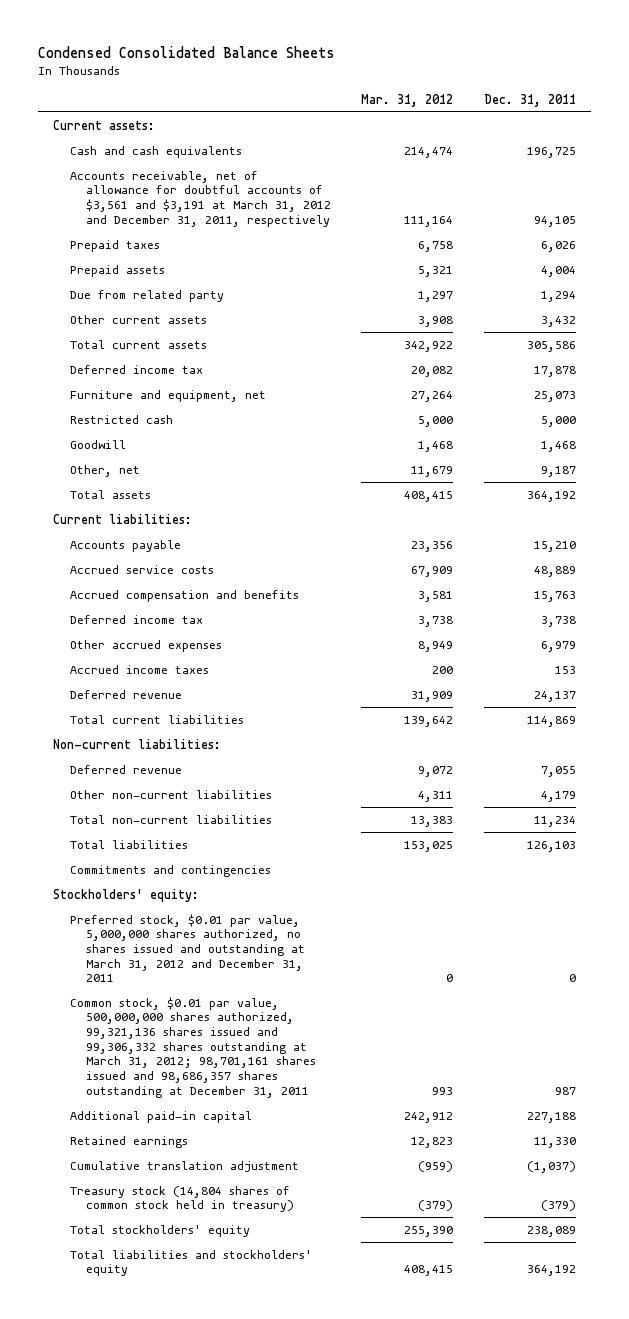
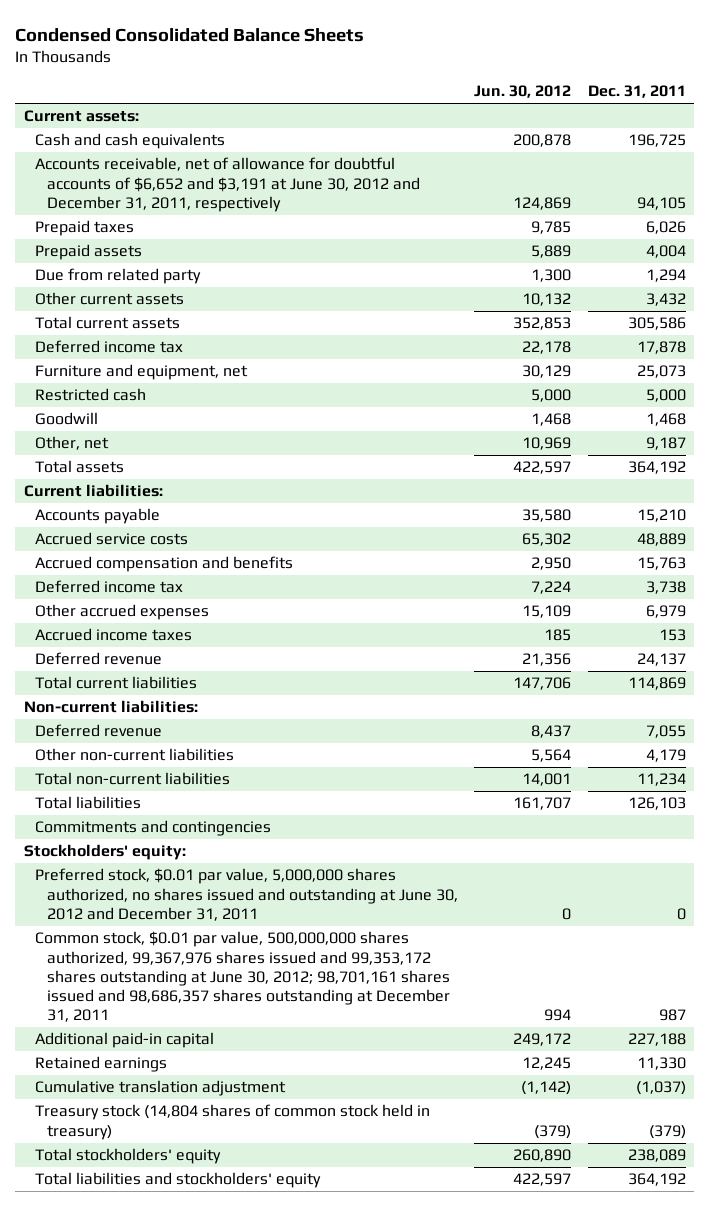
[361,93,454,107] Mar. 31, 2012 -> none
none -> [474,85,572,99] Jun. 30, 2012
[69,170,331,227] Accounts receivable, net of allowance for doubtful accounts of $3,561 and $3,191 at March 31, 2012 and December 31, 2011, respectively -> [35,157,420,212] Accounts receivable, net of allowance for doubtful accounts of $6,652 and $3,191 at June 30, 2012 and December 31, 2011, respectively
[69,913,305,983] Preferred stock, $0.01 par value, 5,000,000 shares authorized, no shares issued and outstanding at March 31, 2012 and December 31, 2011 -> [35,868,458,921] Preferred stock, $0.01 par value, 5,000,000 shares authorized, no shares issued and outstanding at June 30, 2012 and December 31, 2011
[69,996,316,1098] Common stock, $0.01 par value, 500,000,000 shares authorized, 99,321,136 shares issued and 99,306,332 shares outstanding at March 31, 2012; 98,701,161 shares issued and 98,686,357 shares outstanding at December 31, 2011 -> [35,931,450,1022] Common stock, $0.01 par value, 500,000,000 shares authorized, 99,367,976 shares issued and 99,353,172 shares outstanding at June 30, 2012; 98,701,161 shares issued and 98,686,357 shares outstanding at December 31, 2011

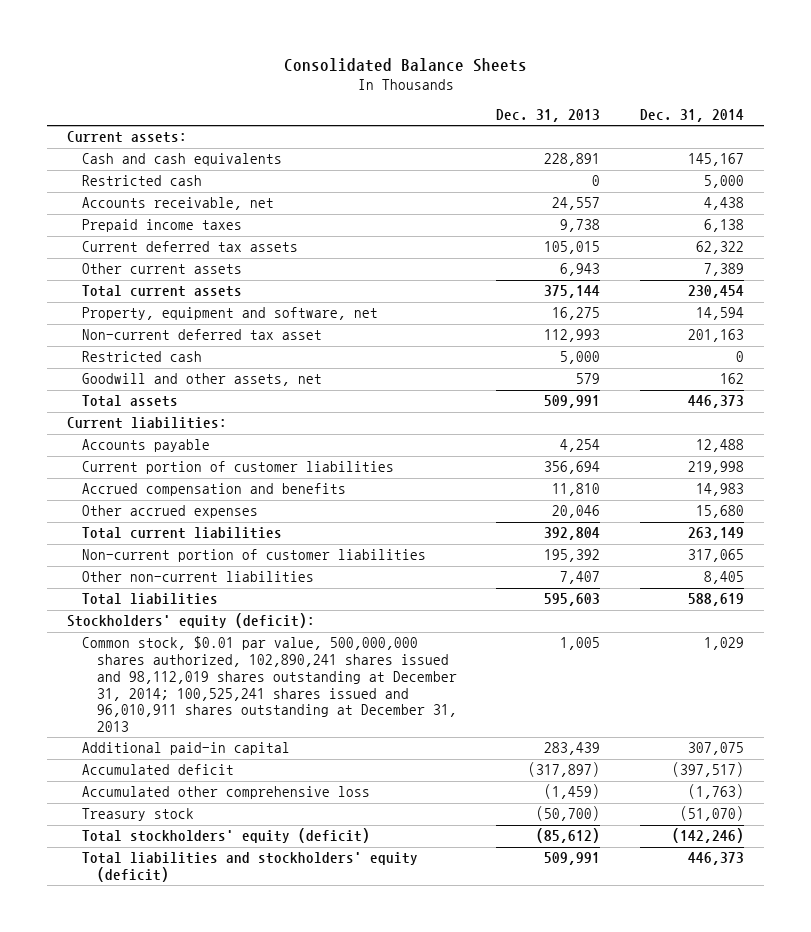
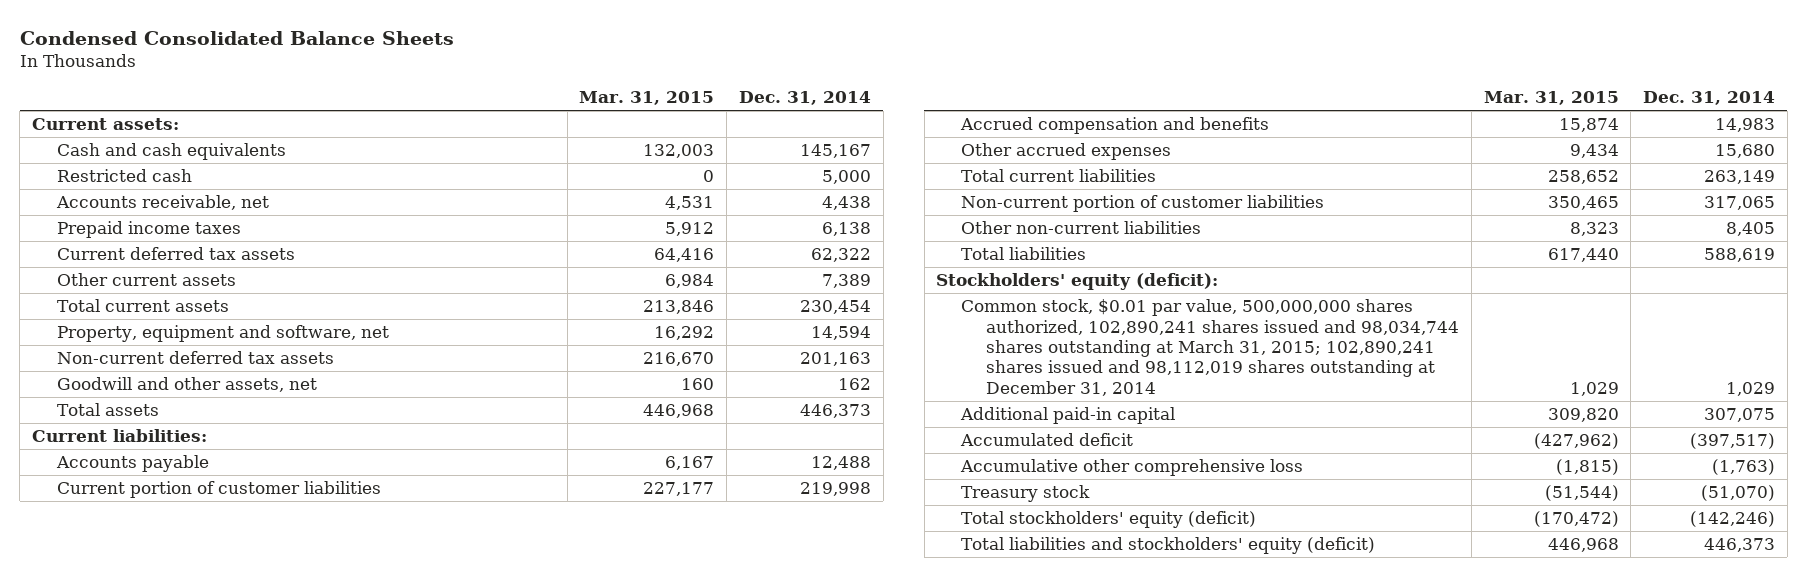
[283,57,527,72] Consolidated Balance Sheets -> [19,31,454,46] Condensed Consolidated Balance Sheets
[496,108,601,122] Dec. 31, 2013 -> none
none -> [579,90,715,105] Mar. 31, 2015
[81,351,202,363] Restricted cash -> none
[81,329,322,341] Non-current deferred tax asset -> [57,351,335,365] Non-current deferred tax assets
[81,636,457,733] Common stock, $0.01 par value, 500,000,000 shares authorized, 102,890,241 shares issued and 98,112,019 shares outstanding at December 31, 2014; 100,525,241 shares issued and 96,010,911 shares outstanding at December 31, 2013 -> [961,299,1460,396] Common stock, $0.01 par value, 500,000,000 shares authorized, 102,890,241 shares issued and 98,034,744 shares outstanding at March 31, 2015; 102,890,241 shares issued and 98,112,019 shares outstanding at December 31, 2014
[81,786,370,800] Accumulated other comprehensive loss -> [960,459,1304,477] Accumulative other comprehensive loss

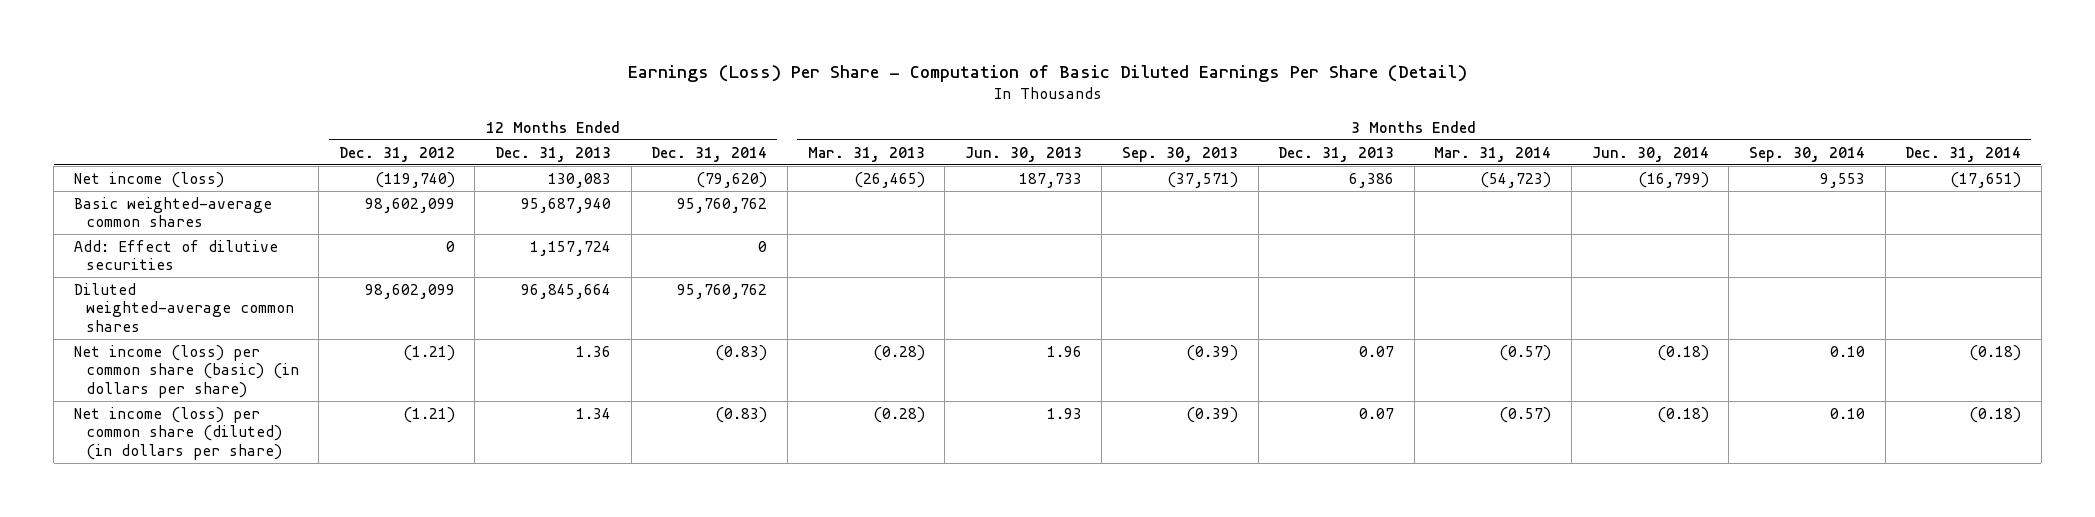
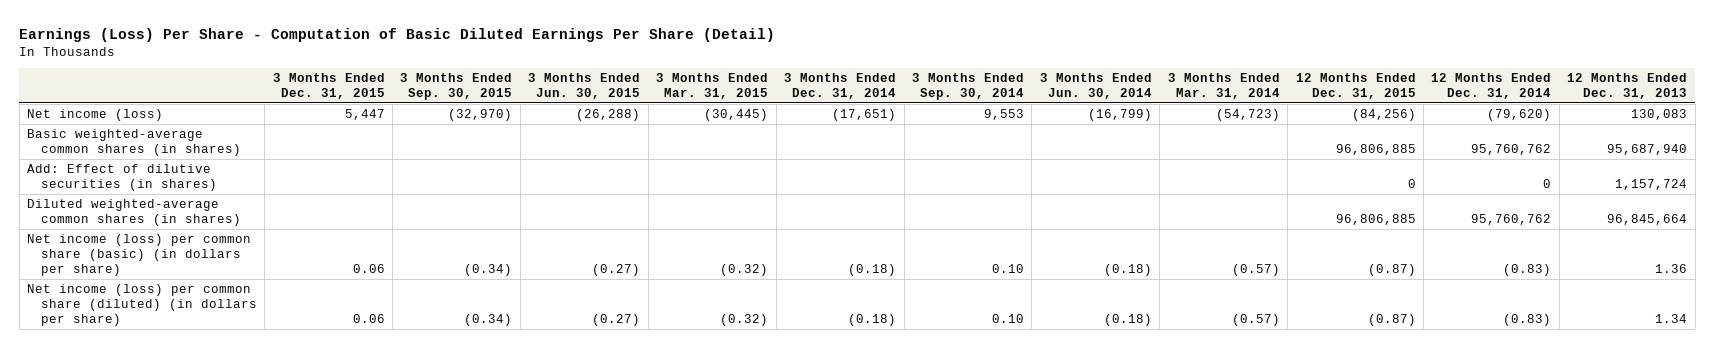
[338,146,455,162] Dec. 31, 2012 -> none
[807,146,925,162] Mar. 31, 2013 -> none
[964,146,1082,162] Jun. 30, 2013 -> none
[1122,146,1239,162] Sep. 30, 2013 -> none
[1278,146,1395,162] Dec. 31, 2013 -> none
none -> [272,73,385,100] 3 Months Ended Dec. 31, 2015
none -> [400,73,513,101] 3 Months Ended Sep. 30, 2015
none -> [528,73,641,100] 3 Months Ended Jun. 30, 2015
none -> [656,73,769,100] 3 Months Ended Mar. 31, 2015
none -> [1295,73,1416,100] 12 Months Ended Dec. 31, 2015
[73,196,272,228] Basic weighted-average common shares -> [26,128,241,157] Basic weighted-average common shares (in shares)
[73,239,278,271] Add: Effect of dilutive securities -> [26,163,217,192] Add: Effect of dilutive securities (in shares)
[73,282,294,332] Diluted weighted-average common shares -> [26,198,241,227] Diluted weighted-average common shares (in shares)

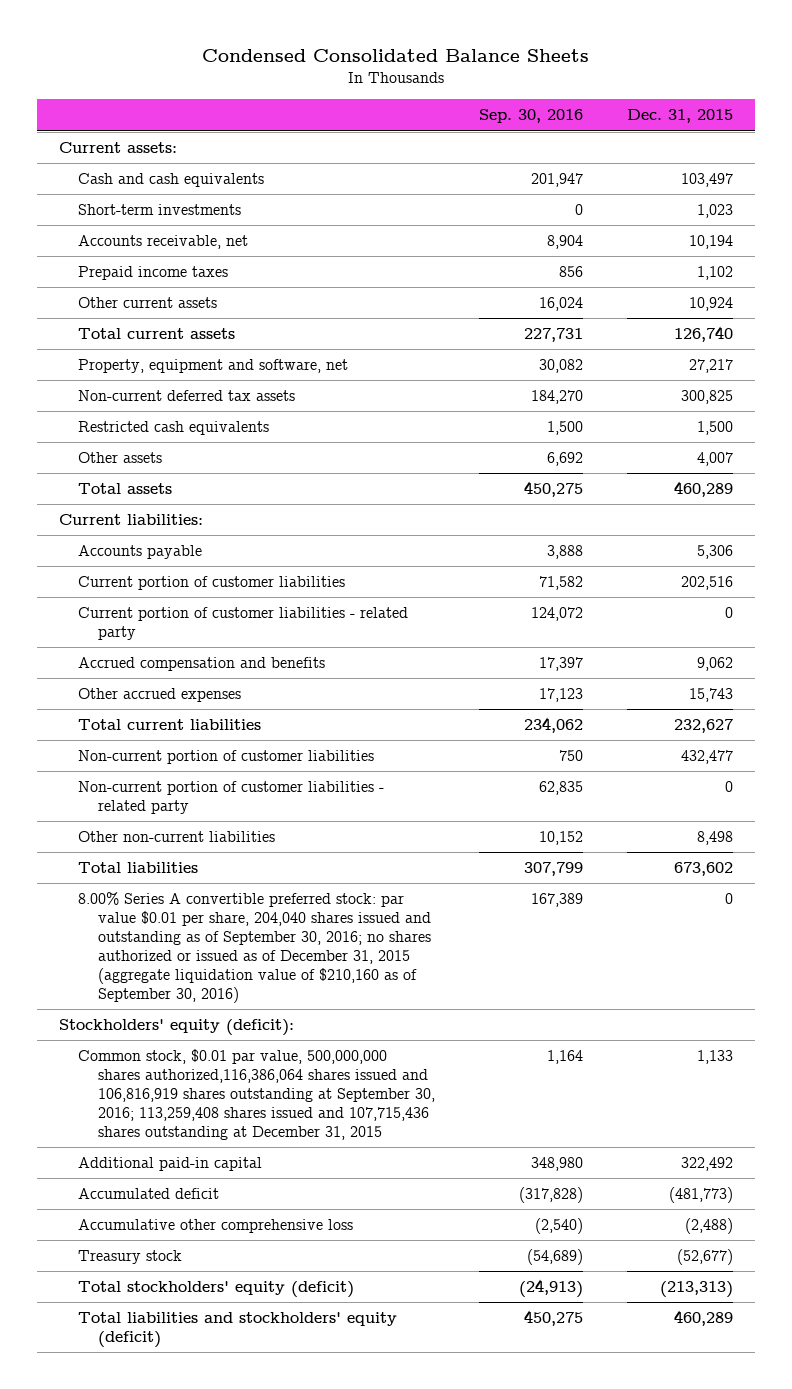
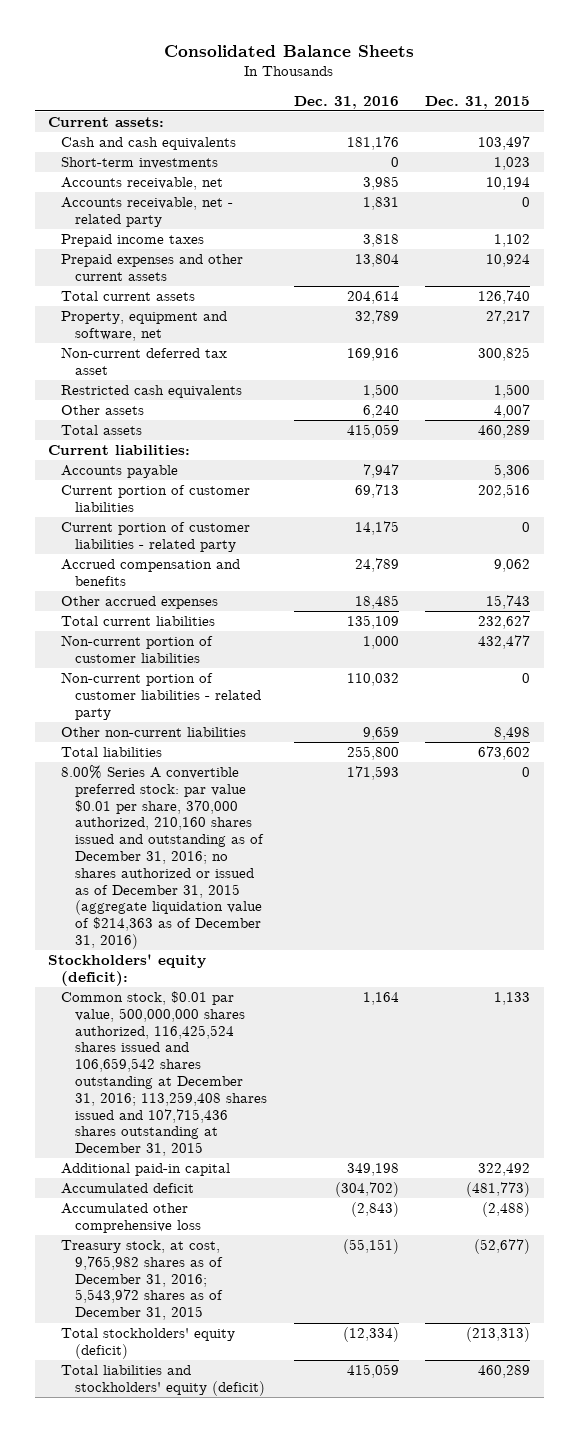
[202,48,590,62] Condensed Consolidated Balance Sheets -> [164,44,415,57] Consolidated Balance Sheets
[478,109,583,124] Sep. 30, 2016 -> none
none -> [293,95,399,109] Dec. 31, 2016
none -> [61,197,234,227] Accounts receivable, net - related party
[78,297,218,309] Other current assets -> [61,254,244,281] Prepaid expenses and other current assets
[78,390,296,402] Non-current deferred tax assets -> [61,347,228,375] Non-current deferred tax asset
[78,892,431,1003] 8.00% Series A convertible preferred stock: par value $0.01 per share, 204,040 shares issued and outstanding as of September 30, 2016; no shares authorized or issued as of December 31, 2015 (aggregate liquidation value of $210,160 as of September 30, 2016) -> [61,765,264,949] 8.00% Series A convertible preferred stock: par value $0.01 per share, 370,000 authorized, 210,160 shares issued and outstanding as of December 31, 2016; no shares authorized or issued as of December 31, 2015 (aggregate liquidation value of $214,363 as of December 31, 2016)
[78,1049,435,1140] Common stock, $0.01 par value, 500,000,000 shares authorized,116,386,064 shares issued and 106,816,919 shares outstanding at September 30, 2016; 113,259,408 shares issued and 107,715,436 shares outstanding at December 31, 2015 -> [61,991,267,1157] Common stock, $0.01 par value, 500,000,000 shares authorized, 116,425,524 shares issued and 106,659,542 shares outstanding at December 31, 2016; 113,259,408 shares issued and 107,715,436 shares outstanding at December 31, 2015
[78,1219,354,1234] Accumulative other comprehensive loss -> [61,1203,201,1233] Accumulated other comprehensive loss
[78,1250,183,1265] Treasury stock -> [61,1240,223,1321] Treasury stock, at cost, 9,765,982 shares as of December 31, 2016; 5,543,972 shares as of December 31, 2015

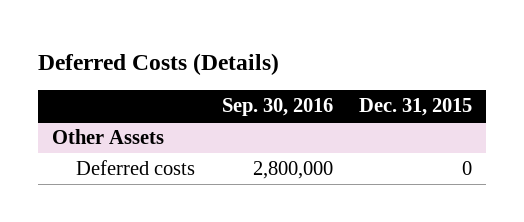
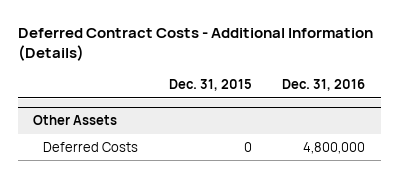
[38,52,280,75] Deferred Costs (Details) -> [17,27,373,62] Deferred Contract Costs - Additional Information (Details)
[221,98,333,117] Sep. 30, 2016 -> none
none -> [282,79,366,92] Dec. 31, 2016
[76,160,196,176] Deferred costs -> [43,141,139,152] Deferred Costs

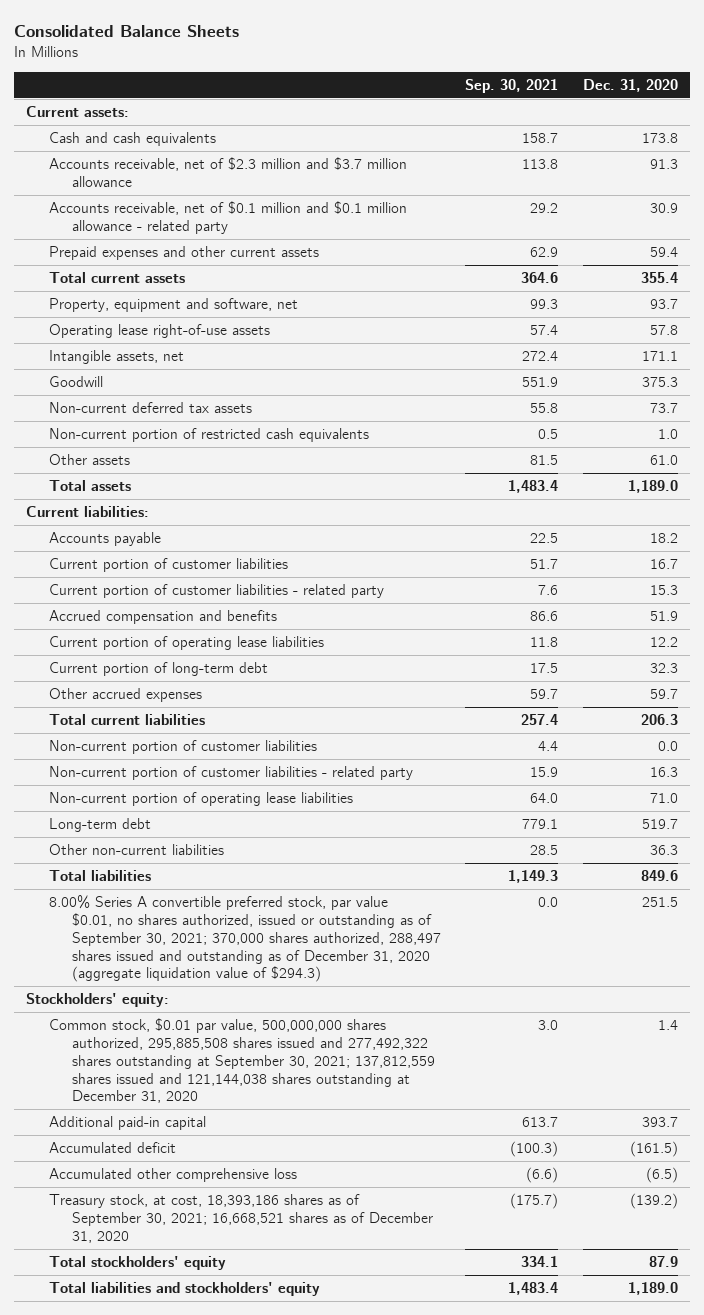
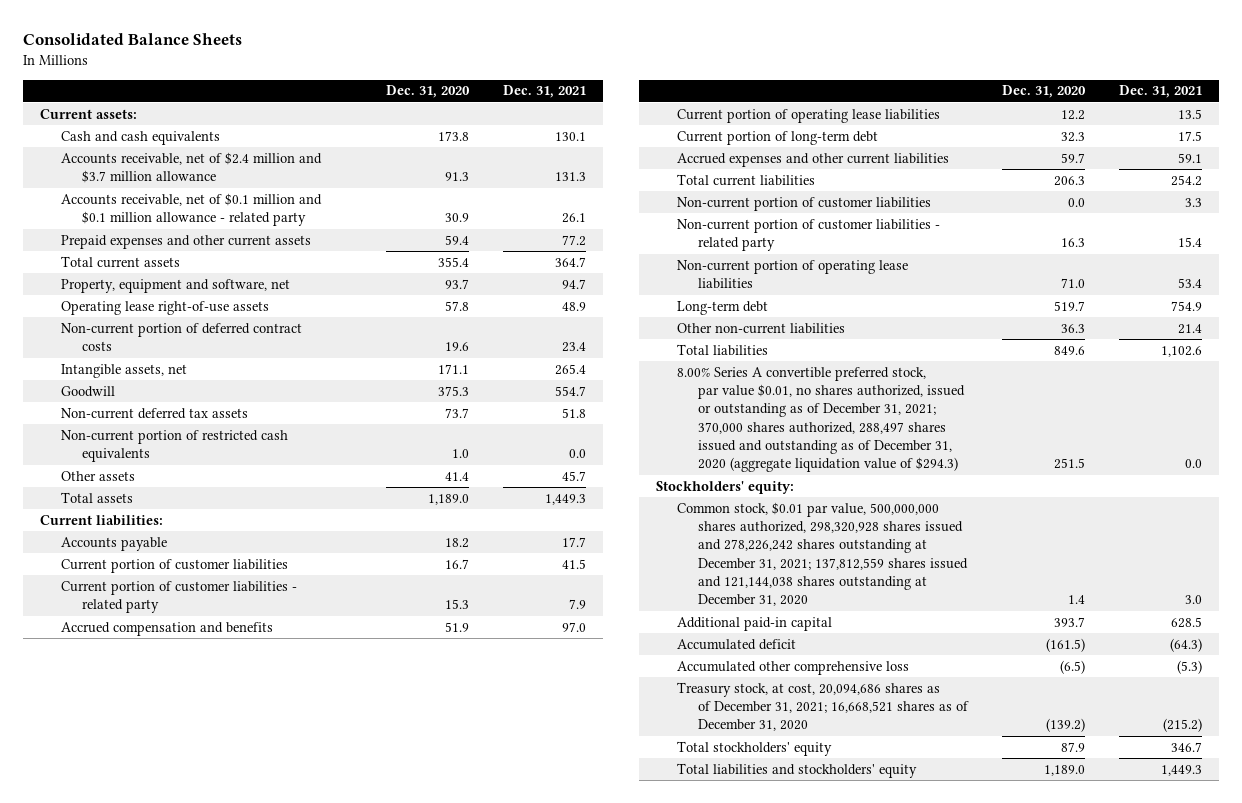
[465,78,559,93] Sep. 30, 2021 -> none
none -> [502,85,586,99] Dec. 31, 2021
[49,157,408,187] Accounts receivable, net of $2.3 million and $3.7 million allowance -> [60,151,322,184] Accounts receivable, net of $2.4 million and $3.7 million allowance
none -> [60,322,302,352] Non-current portion of deferred contract costs
[649,455,678,466] 61.0 -> [444,471,469,481] 41.4
[49,688,203,703] Other accrued expenses -> [677,152,950,167] Accrued expenses and other current liabilities
[49,895,441,983] 8.00% Series A convertible preferred stock, par value $0.01, no shares authorized, issued or outstanding as of September 30, 2021; 370,000 shares authorized, 288,497 shares issued and outstanding as of December 31, 2020 (aggregate liquidation value of $294.3) -> [677,366,966,473] 8.00% Series A convertible preferred stock, par value $0.01, no shares authorized, issued or outstanding as of December 31, 2021; 370,000 shares authorized, 288,497 shares issued and outstanding as of December 31, 2020 (aggregate liquidation value of $294.3)
[49,1018,435,1104] Common stock, $0.01 par value, 500,000,000 shares authorized, 295,885,508 shares issued and 277,492,322 shares outstanding at September 30, 2021; 137,812,559 shares issued and 121,144,038 shares outstanding at December 31, 2020 -> [677,501,969,607] Common stock, $0.01 par value, 500,000,000 shares authorized, 298,320,928 shares issued and 278,226,242 shares outstanding at December 31, 2021; 137,812,559 shares issued and 121,144,038 shares outstanding at December 31, 2020
[49,1194,433,1243] Treasury stock, at cost, 18,393,186 shares as of September 30, 2021; 16,668,521 shares as of December 31, 2020 -> [677,681,970,732] Treasury stock, at cost, 20,094,686 shares as of December 31, 2021; 16,668,521 shares as of December 31, 2020

